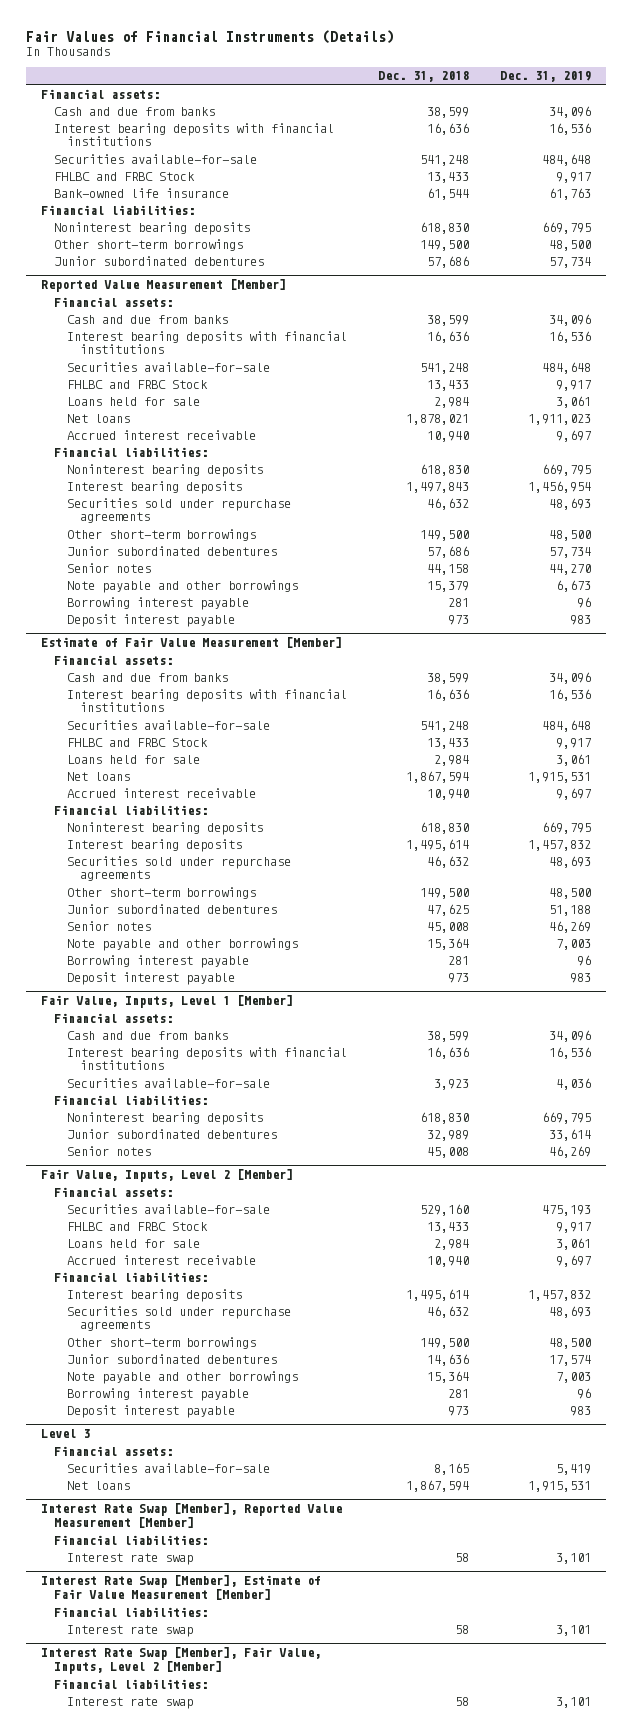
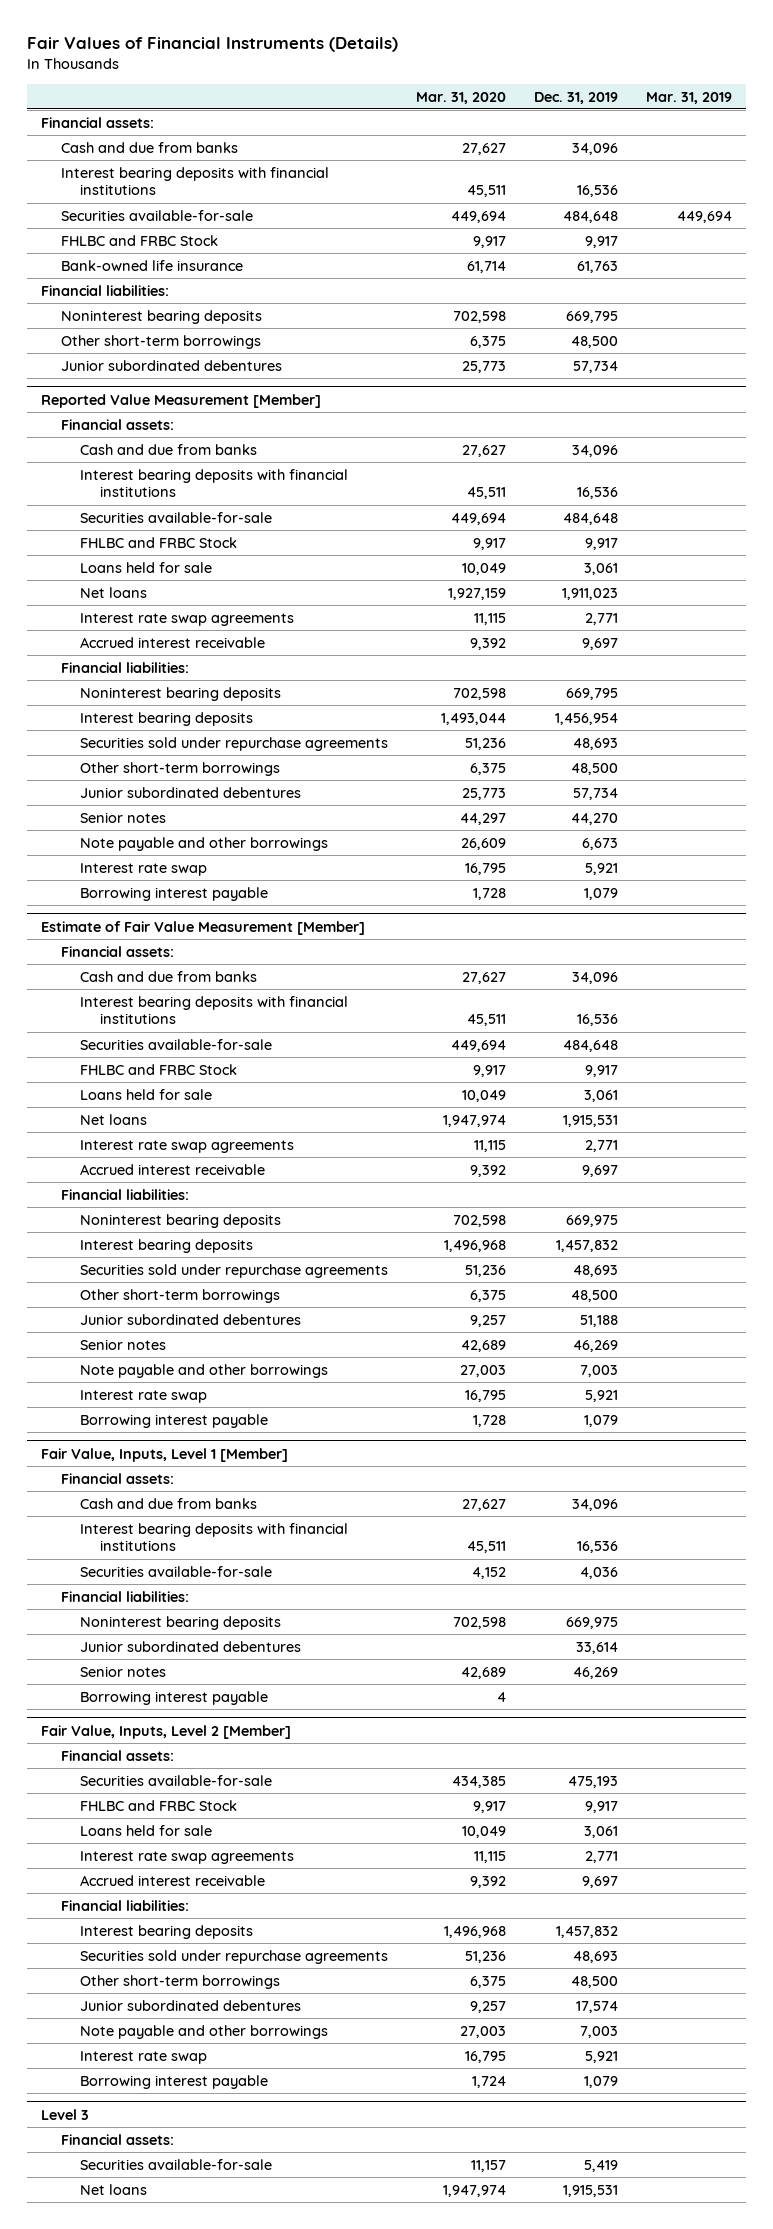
[377,71,469,83] Dec. 31, 2018 -> none
none -> [416,91,507,104] Mar. 31, 2020
none -> [646,91,733,104] Mar. 31, 2019
none -> [80,612,295,626] Interest rate swap agreements
[67,613,236,627] Deposit interest payable -> none
none -> [80,862,208,876] Interest rate swap
[576,596,591,608] 96 -> [584,887,619,900] 1,079
none -> [80,1139,295,1153] Interest rate swap agreements
[541,821,591,834] 669,795 -> [566,1214,619,1227] 669,975
[67,971,236,985] Deposit interest payable -> none
none -> [80,1389,208,1403] Interest rate swap
[576,954,591,966] 96 -> [584,1414,619,1427] 1,079
[541,1111,591,1124] 669,795 -> [566,1616,619,1629] 669,975
none -> [80,1690,269,1705] Borrowing interest payable
none -> [80,1850,295,1864] Interest rate swap agreements
[67,1404,236,1418] Deposit interest payable -> none
none -> [80,2050,208,2064] Interest rate swap
[576,1387,591,1399] 96 -> [584,2075,619,2088] 1,079
[41,1503,343,1528] Interest Rate Swap [Member], Reported Value Measurement [Member] -> none
[54,1534,209,1545] Financial liabilities: -> none
[67,1552,194,1565] Interest rate swap -> none
[41,1575,322,1600] Interest Rate Swap [Member], Estimate of Fair Value Measurement [Member] -> none
[54,1606,209,1617] Financial liabilities: -> none
[67,1624,194,1637] Interest rate swap -> none
[41,1647,322,1674] Interest Rate Swap [Member], Fair Value, Inputs, Level 2 [Member] -> none
[54,1678,209,1689] Financial liabilities: -> none
[67,1696,194,1709] Interest rate swap -> none

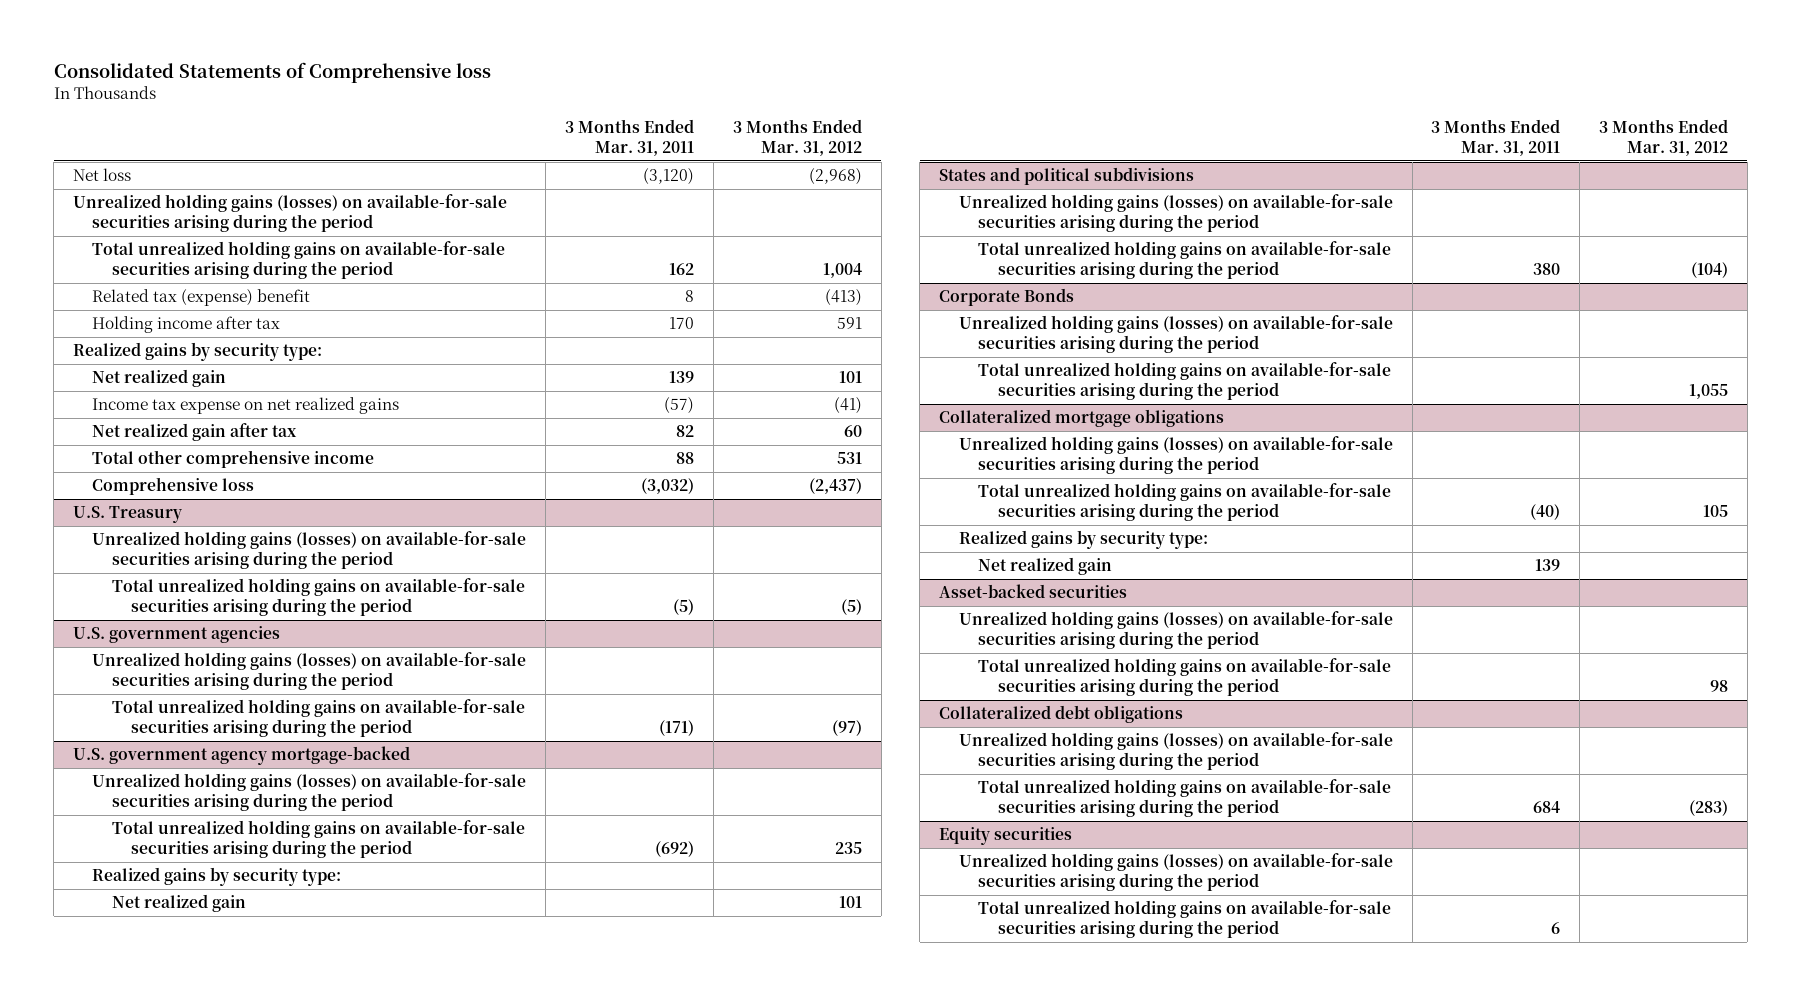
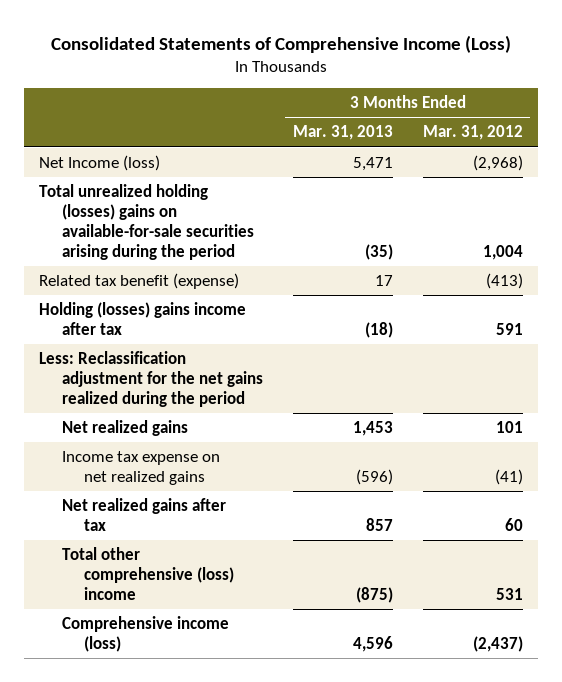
[53,61,491,83] Consolidated Statements of Comprehensive loss -> [51,34,512,53] Consolidated Statements of Comprehensive Income (Loss)
[565,119,695,157] 3 Months Ended Mar. 31, 2011 -> none
none -> [292,125,393,141] Mar. 31, 2013
[72,193,507,233] Unrealized holding gains (losses) on available-for-sale securities arising during the period -> none
[72,341,322,361] Realized gains by security type: -> none
[72,167,131,181] Net loss -> [39,154,161,171] Net Income (loss)
[92,240,506,280] Total unrealized holding gains on available-for-sale securities arising during the period -> [39,183,254,260] Total unrealized holding (losses) gains on available-for-sale securities arising during the period
[92,288,311,306] Related tax (expense) benefit -> [39,272,240,289] Related tax benefit (expense)
[92,315,281,333] Holding income after tax -> [39,301,247,335] Holding (losses) gains income after tax
none -> [39,350,263,407] Less: Reclassification adjustment for the net gains realized during the period
[92,368,227,387] Net realized gain -> [61,419,188,436] Net realized gains
[72,505,182,523] U.S. Treasury -> none
[92,530,527,570] Unrealized holding gains (losses) on available-for-sale securities arising during the period -> none
[111,577,525,617] Total unrealized holding gains on available-for-sale securities arising during the period -> none
[72,625,280,643] U.S. government agencies -> none
[92,651,527,691] Unrealized holding gains (losses) on available-for-sale securities arising during the period -> none
[111,698,525,738] Total unrealized holding gains on available-for-sale securities arising during the period -> none
[72,745,410,765] U.S. government agency mortgage-backed -> none
[92,772,527,812] Unrealized holding gains (losses) on available-for-sale securities arising during the period -> none
[111,819,525,859] Total unrealized holding gains on available-for-sale securities arising during the period -> none
[92,866,342,886] Realized gains by security type: -> none
[111,893,246,912] Net realized gain -> none
[939,166,1195,185] States and political subdivisions -> none
[958,193,1393,233] Unrealized holding gains (losses) on available-for-sale securities arising during the period -> none
[978,240,1392,280] Total unrealized holding gains on available-for-sale securities arising during the period -> none
[939,287,1075,306] Corporate Bonds -> none
[958,314,1393,354] Unrealized holding gains (losses) on available-for-sale securities arising during the period -> none
[978,361,1392,401] Total unrealized holding gains on available-for-sale securities arising during the period -> none
[939,408,1225,427] Collateralized mortgage obligations -> none
[958,435,1393,475] Unrealized holding gains (losses) on available-for-sale securities arising during the period -> none
[978,482,1392,522] Total unrealized holding gains on available-for-sale securities arising during the period -> none
[958,529,1208,549] Realized gains by security type: -> none
[978,556,1113,575] Net realized gain -> none
[939,583,1128,598] Asset-backed securities -> none
[958,610,1393,650] Unrealized holding gains (losses) on available-for-sale securities arising during the period -> none
[978,657,1392,697] Total unrealized holding gains on available-for-sale securities arising during the period -> none
[939,704,1184,723] Collateralized debt obligations -> none
[958,731,1393,771] Unrealized holding gains (losses) on available-for-sale securities arising during the period -> none
[978,778,1392,818] Total unrealized holding gains on available-for-sale securities arising during the period -> none
[939,826,1073,845] Equity securities -> none
[958,852,1393,892] Unrealized holding gains (losses) on available-for-sale securities arising during the period -> none
[978,899,1392,939] Total unrealized holding gains on available-for-sale securities arising during the period -> none
[92,422,298,441] Net realized gain after tax -> [61,497,226,531] Net realized gains after tax
[92,449,375,468] Total other comprehensive income -> [61,546,234,600] Total other comprehensive (loss) income
[92,476,255,495] Comprehensive loss -> [61,615,229,652] Comprehensive income (loss)

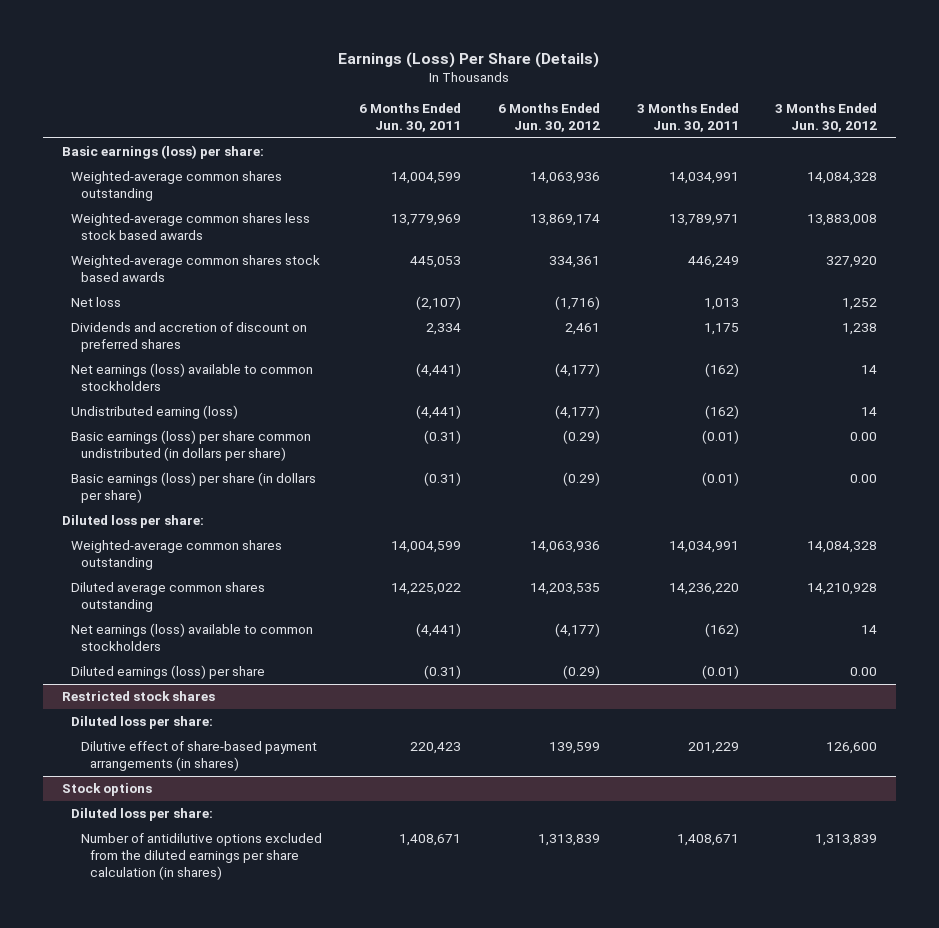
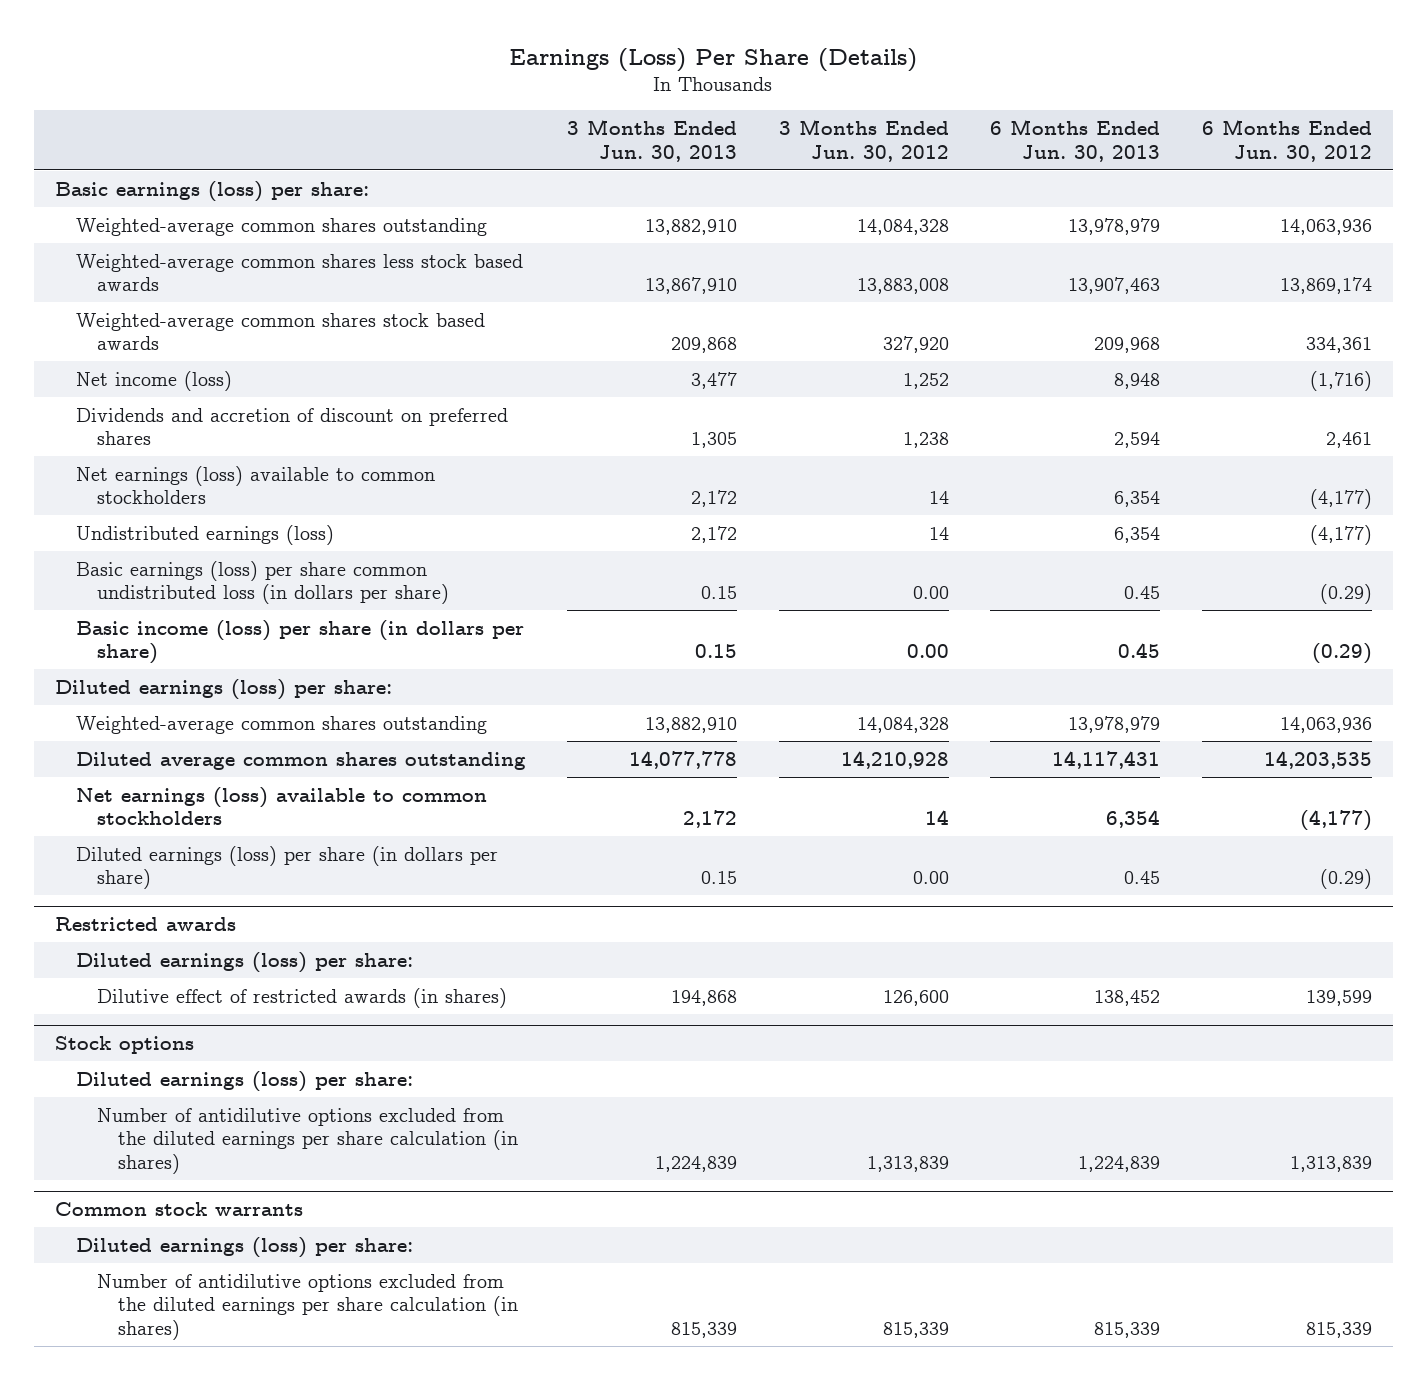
[358,103,461,133] 6 Months Ended Jun. 30, 2011 -> none
[636,103,739,133] 3 Months Ended Jun. 30, 2011 -> none
none -> [567,118,738,162] 3 Months Ended Jun. 30, 2013
none -> [990,118,1161,162] 6 Months Ended Jun. 30, 2013
[71,297,122,308] Net loss -> [75,370,232,391] Net income (loss)
[71,405,239,420] Undistributed earning (loss) -> [75,524,334,545] Undistributed earnings (loss)
[71,430,312,462] Basic earnings (loss) per share common undistributed (in dollars per share) -> [75,560,449,605] Basic earnings (loss) per share common undistributed loss (in dollars per share)
[71,472,317,504] Basic earnings (loss) per share (in dollars per share) -> [75,619,524,665] Basic income (loss) per share (in dollars per share)
[61,515,204,529] Diluted loss per share: -> [54,678,392,700] Diluted earnings (loss) per share:
[61,691,215,702] Restricted stock shares -> none
[71,665,266,680] Diluted earnings (loss) per share -> [75,845,498,890] Diluted earnings (loss) per share (in dollars per share)
none -> [54,917,236,932] Restricted awards
[71,716,214,730] Diluted loss per share: -> [75,951,413,973] Diluted earnings (loss) per share:
[80,741,317,772] Dilutive effect of share-based payment arrangements (in shares) -> [96,987,507,1008] Dilutive effect of restricted awards (in shares)
[71,808,214,822] Diluted loss per share: -> [75,1070,413,1092] Diluted earnings (loss) per share:
none -> [54,1202,303,1217] Common stock warrants
none -> [75,1236,413,1258] Diluted earnings (loss) per share:
none -> [96,1273,519,1340] Number of antidilutive options excluded from the diluted earnings per share calculation (in shares)

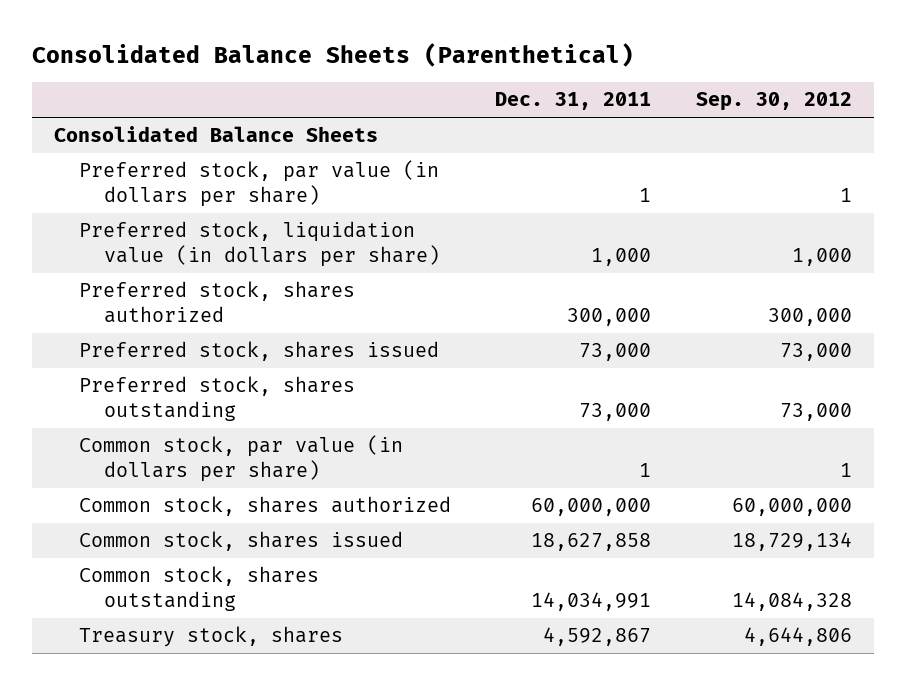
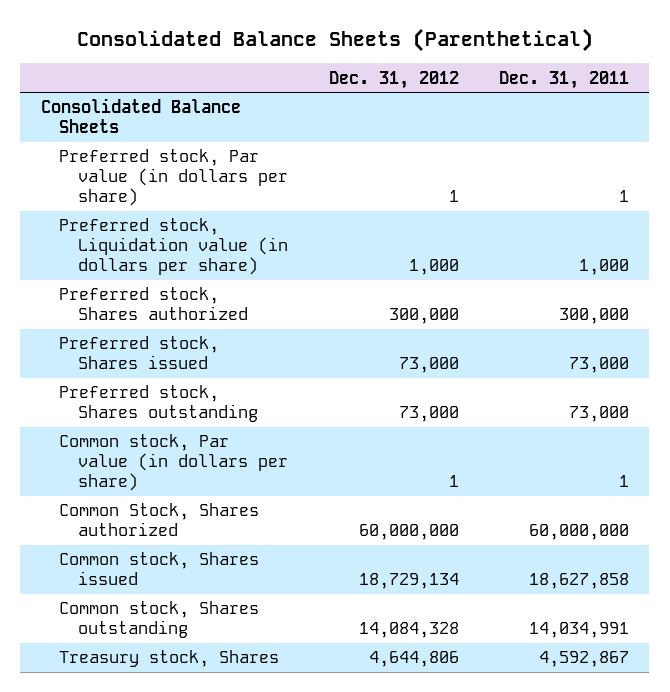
[695,92,852,112] Sep. 30, 2012 -> none
none -> [328,70,459,89] Dec. 31, 2012
[79,160,440,208] Preferred stock, par value (in dollars per share) -> [59,149,289,207] Preferred stock, Par value (in dollars per share)
[79,221,441,268] Preferred stock, liquidation value (in dollars per share) -> [59,218,289,276] Preferred stock, Liquidation value (in dollars per share)
[79,281,356,324] Preferred stock, shares authorized -> [59,287,249,321] Preferred stock, Shares authorized
[79,341,440,362] Preferred stock, shares issued -> [59,336,220,370] Preferred stock, Shares issued
[79,376,356,422] Preferred stock, shares outstanding -> [59,385,259,423] Preferred stock, Shares outstanding
[79,435,404,483] Common stock, par value (in dollars per share) -> [59,434,289,492] Common stock, Par value (in dollars per share)
[79,496,452,517] Common stock, shares authorized -> [59,503,260,537] Common Stock, Shares authorized
[79,531,404,552] Common stock, shares issued -> [59,552,260,586] Common stock, Shares issued
[79,566,320,612] Common stock, shares outstanding -> [59,601,260,639] Common stock, Shares outstanding
[79,626,344,648] Treasury stock, shares -> [59,650,280,668] Treasury stock, Shares

